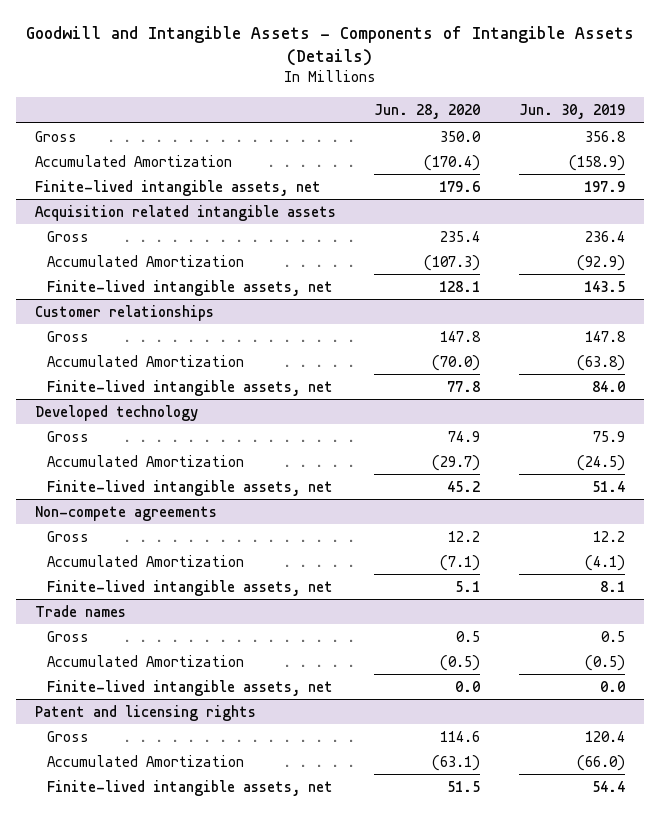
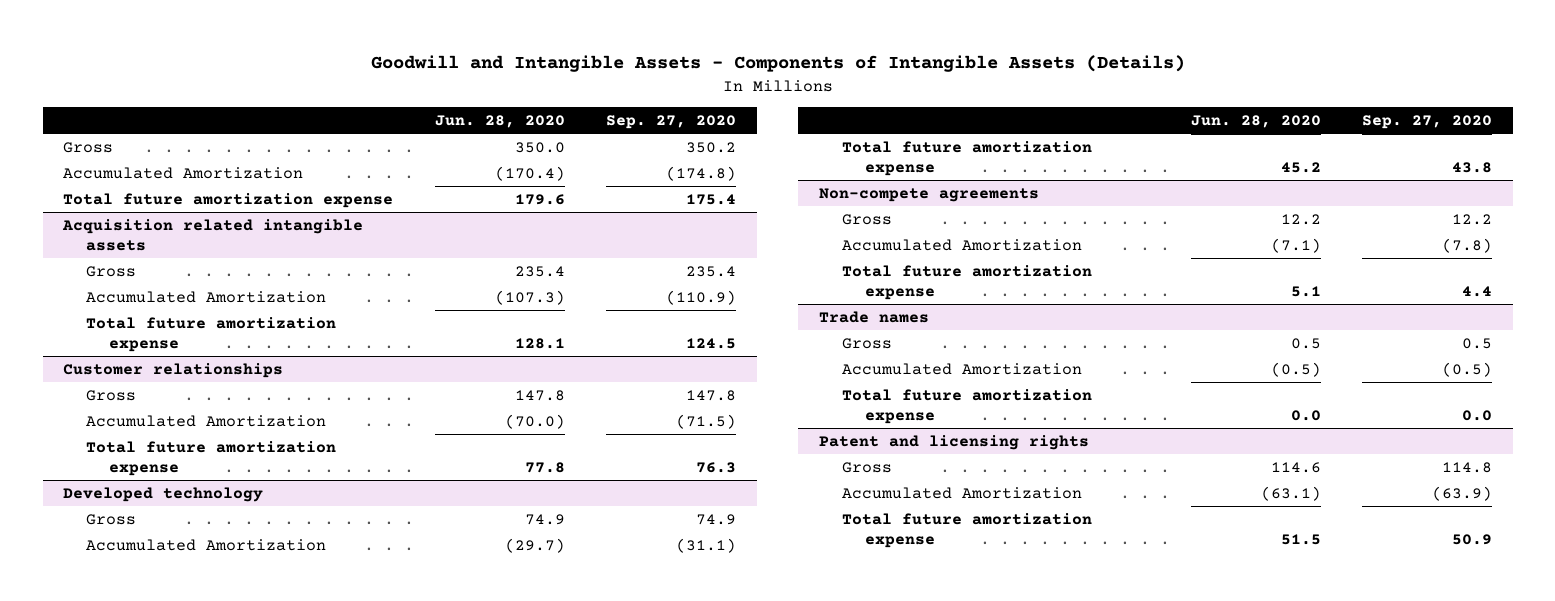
[518,104,625,120] Jun. 30, 2019 -> none
none -> [606,114,737,129] Sep. 27, 2020
[35,179,322,196] Finite-lived intangible assets, net -> [63,192,394,208] Total future amortization expense
[46,279,333,296] Finite-lived intangible assets, net -> [86,316,337,352] Total future amortization expense
[46,379,333,396] Finite-lived intangible assets, net -> [86,440,337,476] Total future amortization expense
[46,479,333,496] Finite-lived intangible assets, net -> [842,140,1093,176] Total future amortization expense
[46,579,333,596] Finite-lived intangible assets, net -> [842,264,1093,300] Total future amortization expense
[46,679,333,696] Finite-lived intangible assets, net -> [842,388,1093,424] Total future amortization expense
[46,779,333,796] Finite-lived intangible assets, net -> [842,512,1093,548] Total future amortization expense

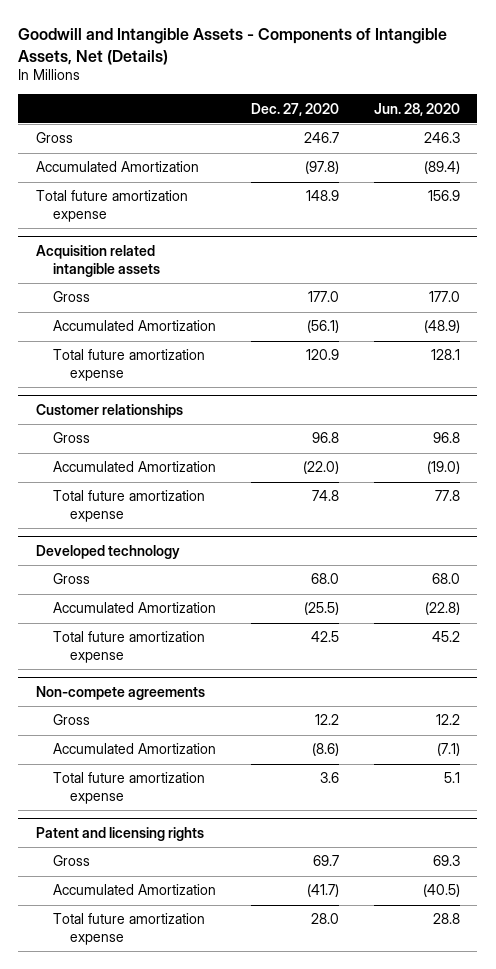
[370,55,1185,73] Goodwill and Intangible Assets - Components of Intangible Assets (Details) -> [18,27,448,65] Goodwill and Intangible Assets - Components of Intangible Assets, Net (Details)
[606,114,737,129] Sep. 27, 2020 -> none
none -> [250,102,339,116] Dec. 27, 2020
[514,141,565,153] 350.0 -> [423,132,460,144] 246.3
[494,165,565,181] (170.4) -> [423,161,460,175] (89.4)
[514,193,565,205] 179.6 -> [427,190,460,202] 156.9
[514,265,565,277] 235.4 -> [428,291,460,303] 177.0
[494,289,565,305] (107.3) -> [423,320,460,334] (48.9)
[514,389,565,401] 147.8 -> [432,432,460,444] 96.8
[504,413,565,429] (70.0) -> [426,461,460,475] (19.0)
[524,513,565,525] 74.9 -> [431,573,460,585] 68.0
[504,537,565,553] (29.7) -> [424,602,460,616] (22.8)
[819,310,930,323] Trade names -> none
[842,337,893,349] Gross -> none
[842,362,1083,375] Accumulated Amortization -> none
[842,388,1093,424] Total future amortization expense -> none
[1270,461,1321,473] 114.6 -> [432,855,460,867] 69.3
[1260,485,1321,501] (63.1) -> [422,884,460,898] (40.5)
[1280,533,1321,545] 51.5 -> [432,913,460,925] 28.8

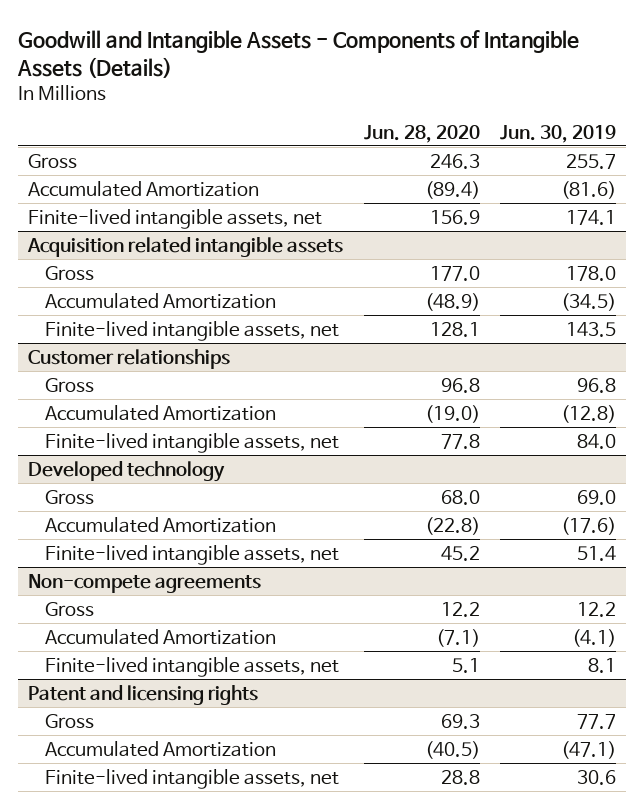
[18,27,448,65] Goodwill and Intangible Assets - Components of Intangible Assets, Net (Details) -> [17,29,580,79] Goodwill and Intangible Assets - Components of Intangible Assets (Details)
[250,102,339,116] Dec. 27, 2020 -> none
none -> [499,124,616,143] Jun. 30, 2019
[35,190,188,223] Total future amortization expense -> [28,208,323,229] Finite-lived intangible assets, net
[52,349,205,382] Total future amortization expense -> [45,320,340,341] Finite-lived intangible assets, net
[52,490,205,523] Total future amortization expense -> [45,432,340,453] Finite-lived intangible assets, net
[52,631,205,664] Total future amortization expense -> [45,544,340,565] Finite-lived intangible assets, net
[52,772,205,805] Total future amortization expense -> [45,656,340,677] Finite-lived intangible assets, net
[52,913,205,946] Total future amortization expense -> [45,768,340,789] Finite-lived intangible assets, net

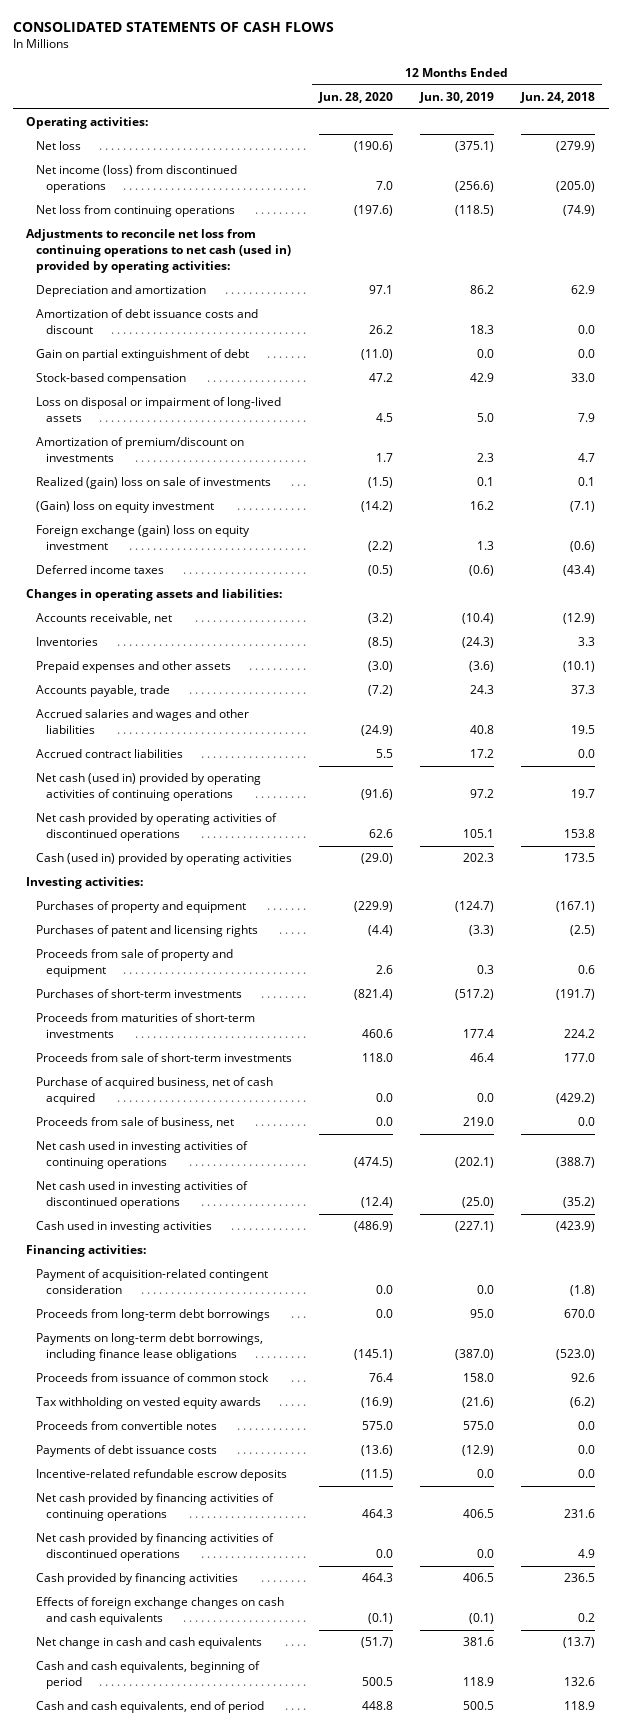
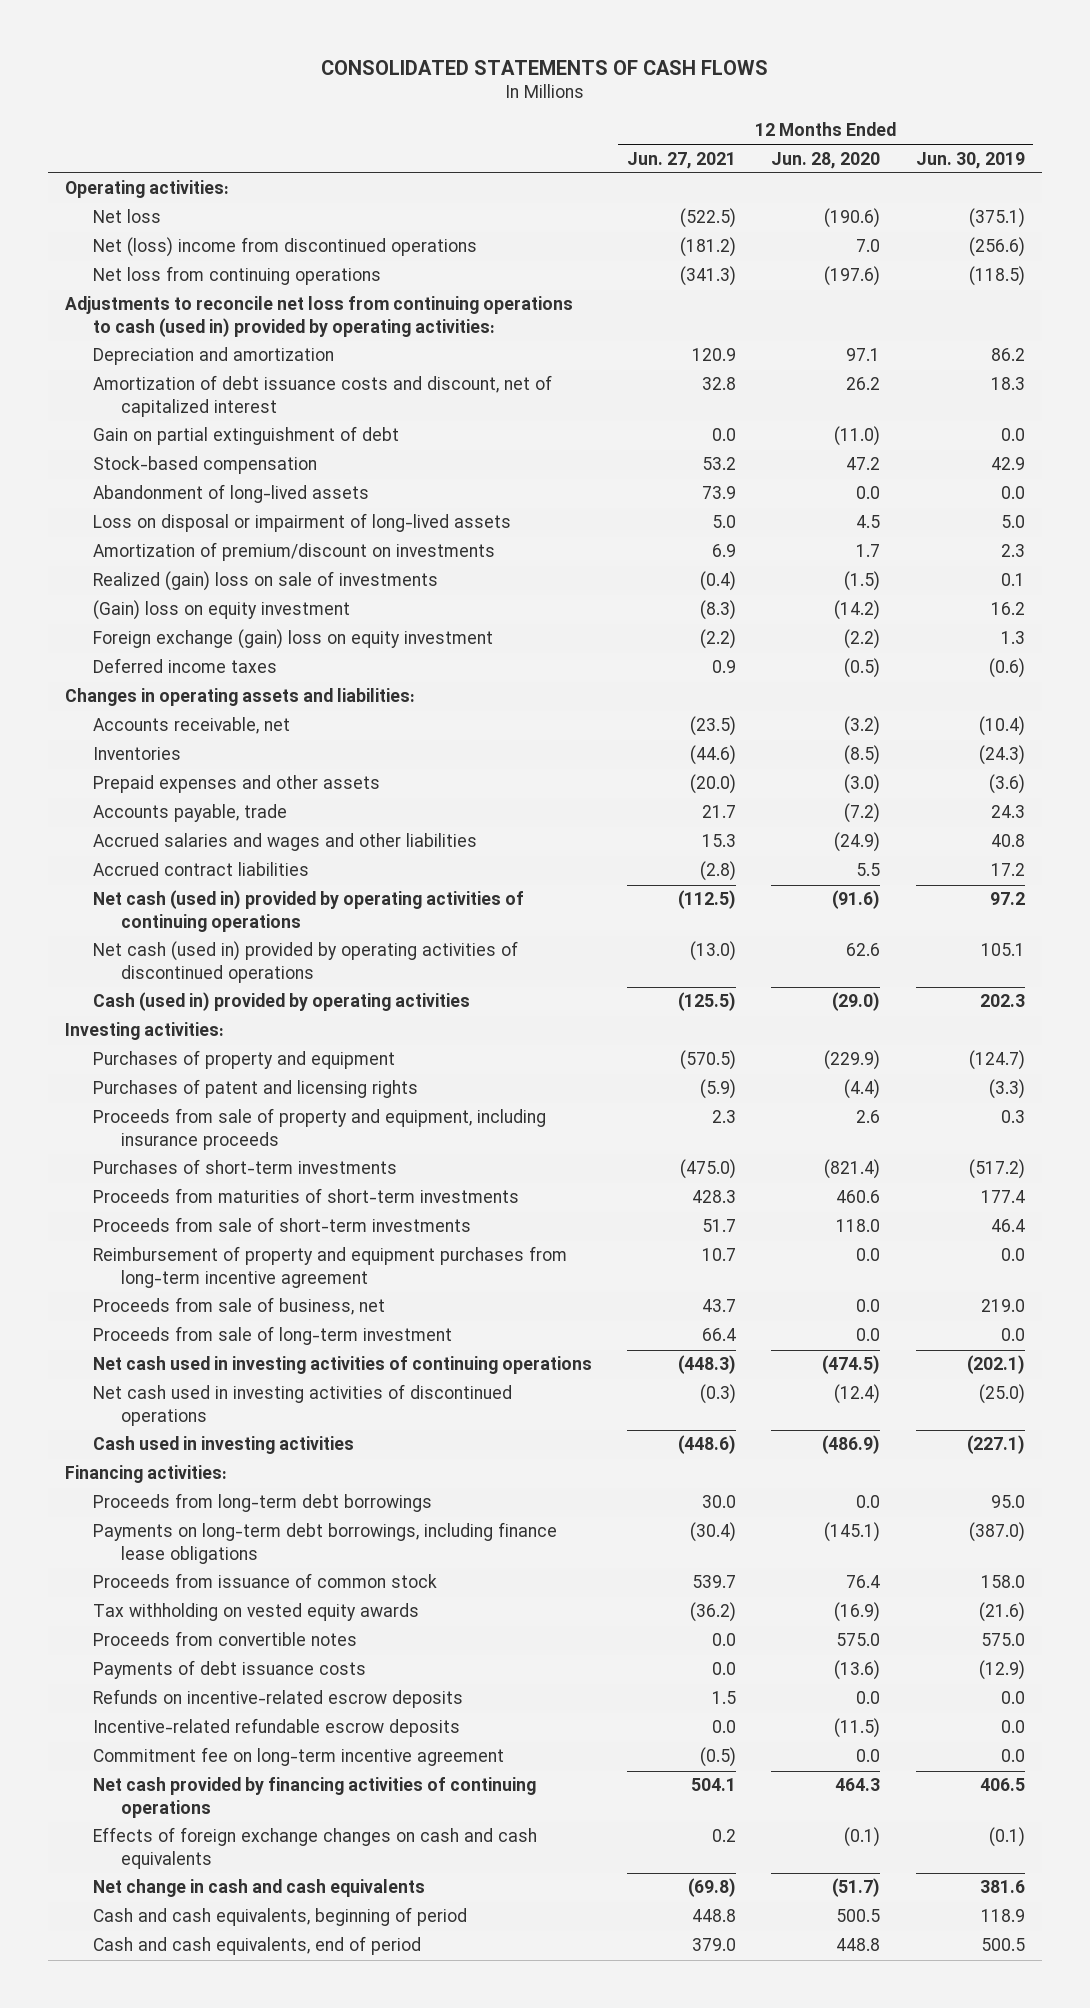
[520,91,596,103] Jun. 24, 2018 -> none
none -> [627,151,737,169] Jun. 27, 2021
[36,165,238,194] Net income (loss) from discontinued operations -> [93,237,478,258] Net (loss) income from discontinued operations
[26,229,292,274] Adjustments to reconcile net loss from continuing operations to net cash (used in) provided by operating activities: -> [65,296,574,337] Adjustments to reconcile net loss from continuing operations to cash (used in) provided by operating activities:
[36,309,259,335] Amortization of debt issuance costs and discount -> [93,375,553,417] Amortization of debt issuance costs and discount, net of capitalized interest
none -> [93,484,370,504] Abandonment of long-lived assets
[36,813,278,842] Net cash provided by operating activities of discontinued operations -> [93,941,519,983] Net cash (used in) provided by operating activities of discontinued operations
[36,949,234,978] Proceeds from sale of property and equipment -> [93,1108,547,1150] Proceeds from sale of property and equipment, including insurance proceeds
[36,1077,274,1106] Purchase of acquired business, net of cash acquired -> none
none -> [93,1246,568,1288] Reimbursement of property and equipment purchases from long-term incentive agreement
none -> [93,1326,453,1346] Proceeds from sale of long-term investment
[36,1269,269,1295] Payment of acquisition-related contingent consideration -> none
none -> [93,1689,464,1709] Refunds on incentive-related escrow deposits
none -> [93,1747,505,1767] Commitment fee on long-term incentive agreement
[36,1533,275,1562] Net cash provided by financing activities of discontinued operations -> none
[36,1573,239,1586] Cash provided by financing activities -> none

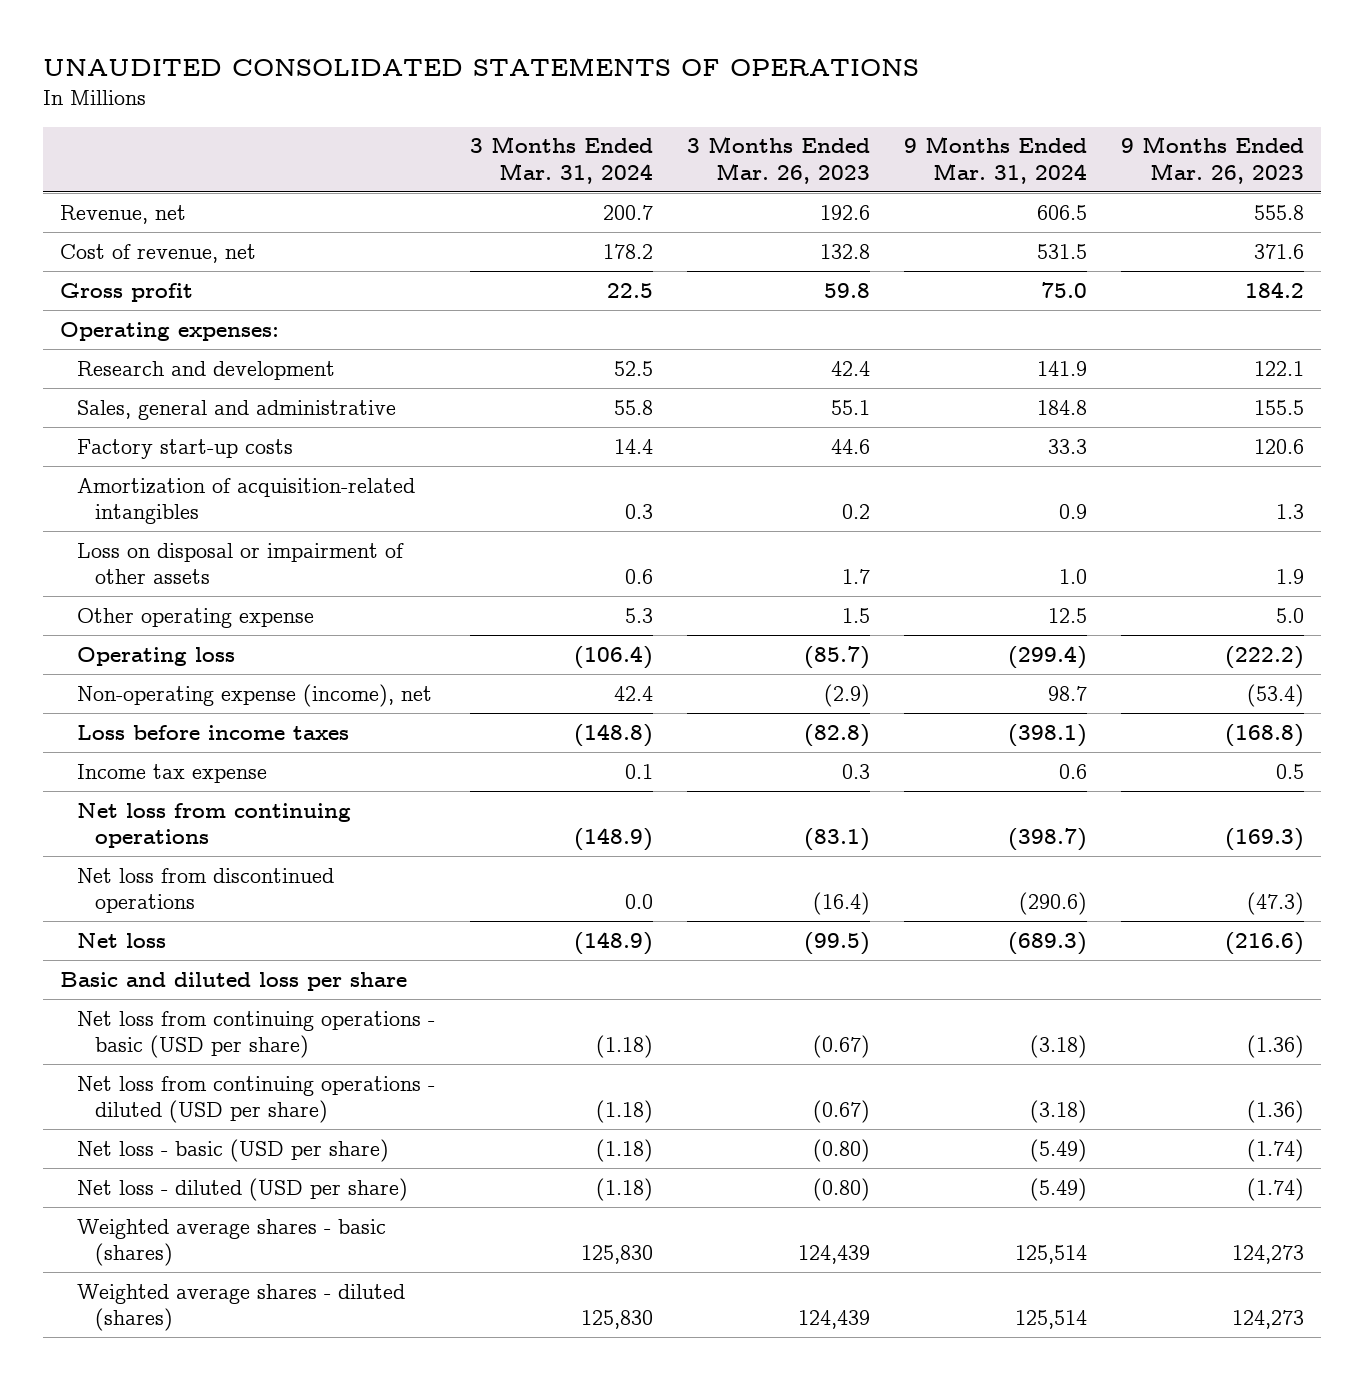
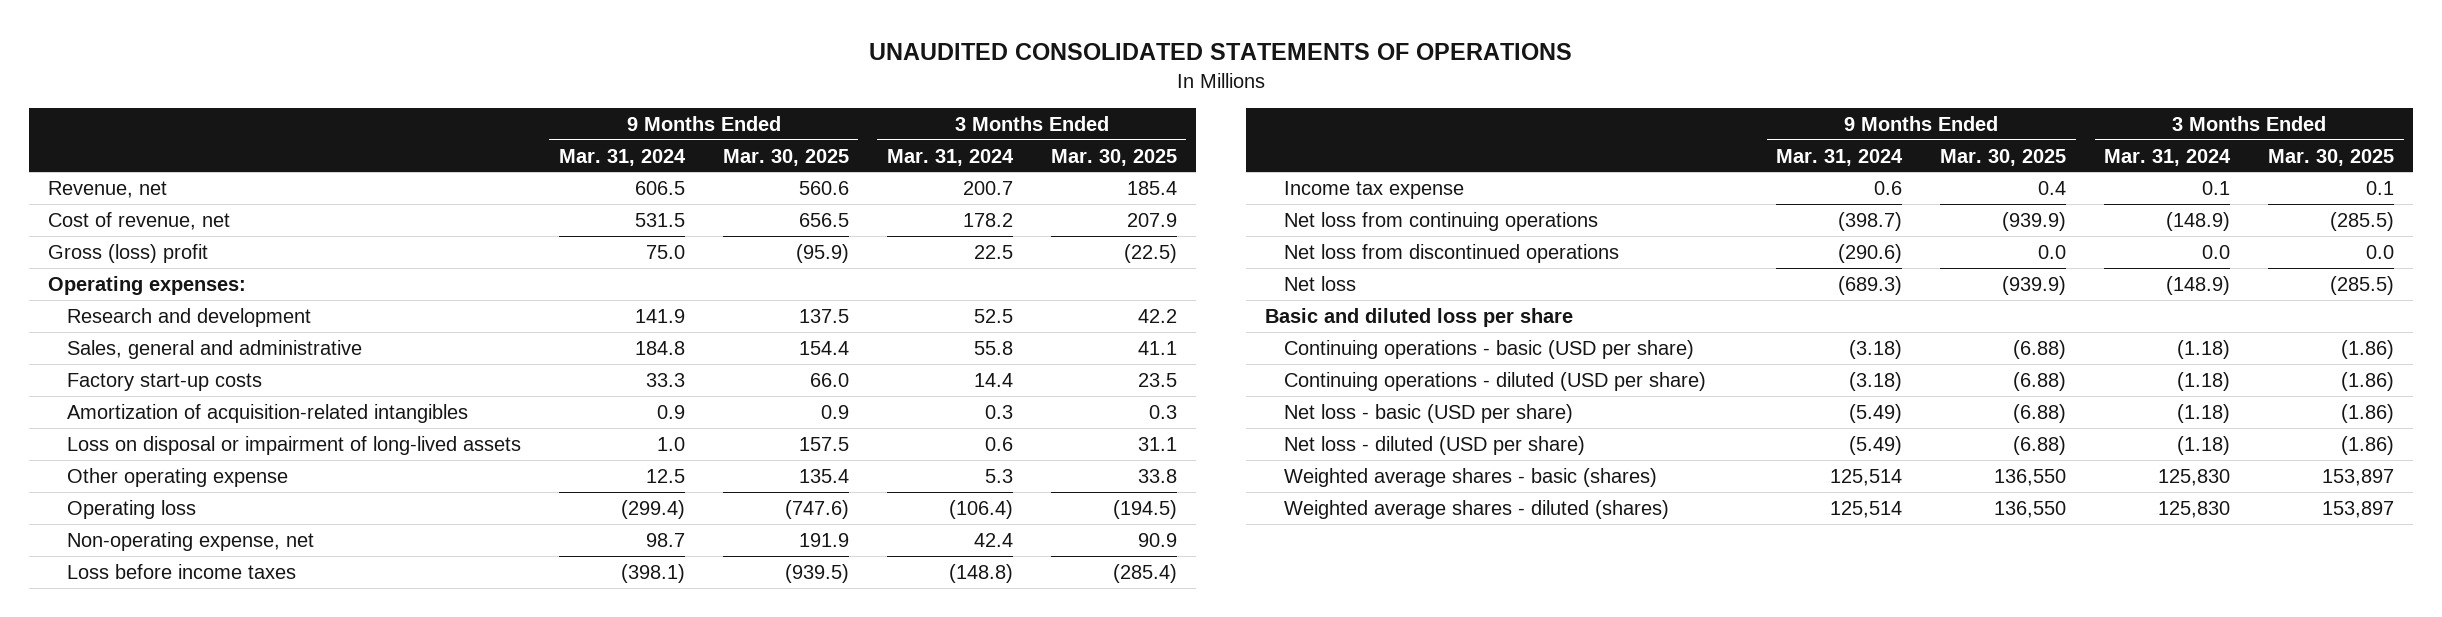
[686,136,870,184] 3 Months Ended Mar. 26, 2023 -> none
[1121,136,1305,184] 9 Months Ended Mar. 26, 2023 -> none
none -> [722,148,849,166] Mar. 30, 2025
none -> [1050,148,1177,166] Mar. 30, 2025
[59,282,193,302] Gross profit -> [47,243,208,263] Gross (loss) profit
[77,542,405,585] Loss on disposal or impairment of other assets -> [66,435,521,455] Loss on disposal or impairment of long-lived assets
[77,683,433,707] Non-operating expense (income), net -> [66,531,314,551] Non-operating expense, net
[77,1010,436,1059] Net loss from continuing operations - basic (USD per share) -> [1284,339,1695,359] Continuing operations - basic (USD per share)
[77,1075,436,1124] Net loss from continuing operations - diluted (USD per share) -> [1284,371,1707,391] Continuing operations - diluted (USD per share)

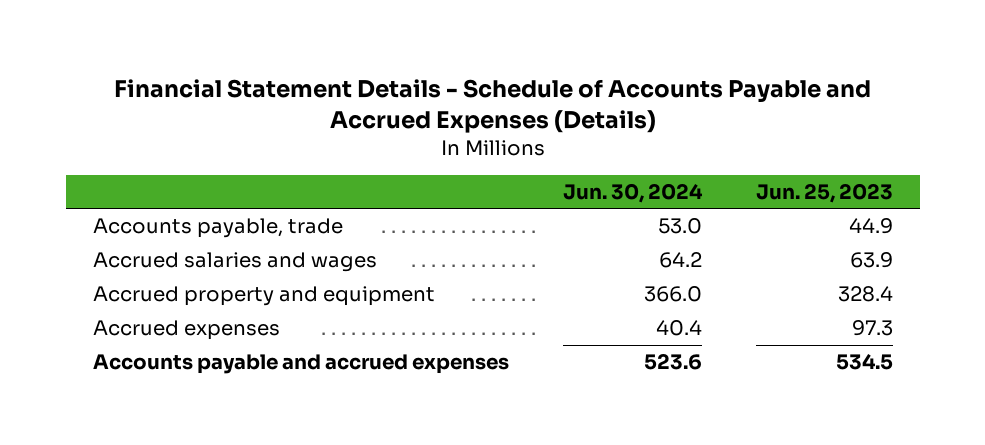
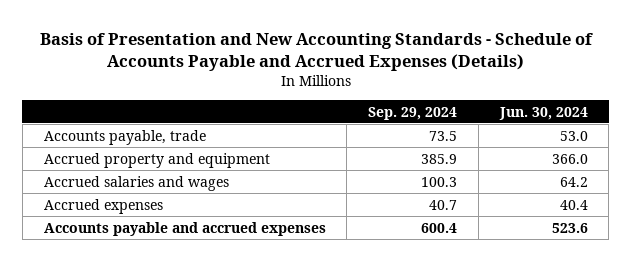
[113,78,871,133] Financial Statement Details - Schedule of Accounts Payable and Accrued Expenses (Details) -> [39,32,593,71] Basis of Presentation and New Accounting Standards - Schedule of Accounts Payable and Accrued Expenses (Details)
[755,182,893,203] Jun. 25, 2023 -> none
none -> [368,106,458,120] Sep. 29, 2024
[92,252,377,273] Accrued salaries and wages -> [43,175,229,191] Accrued salaries and wages

